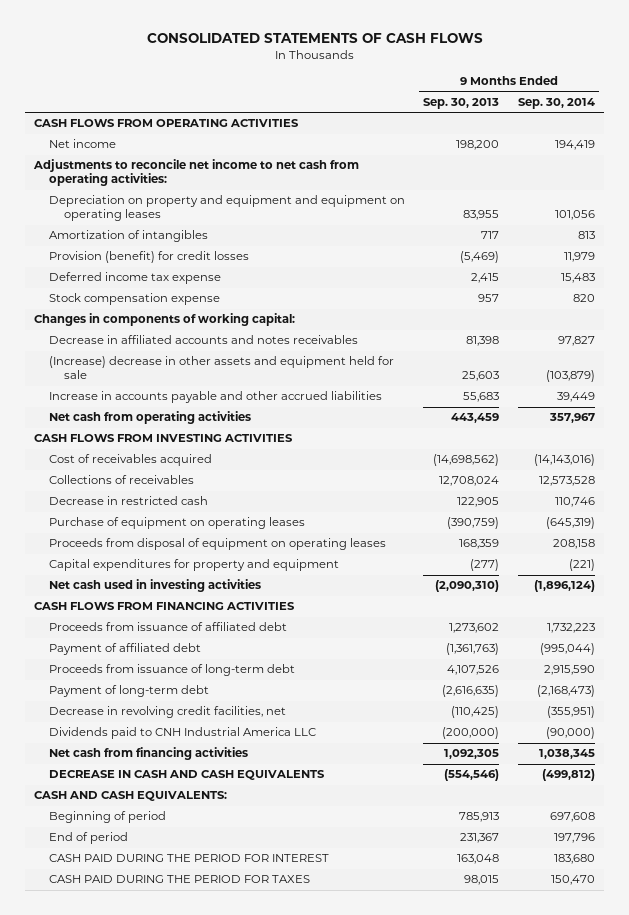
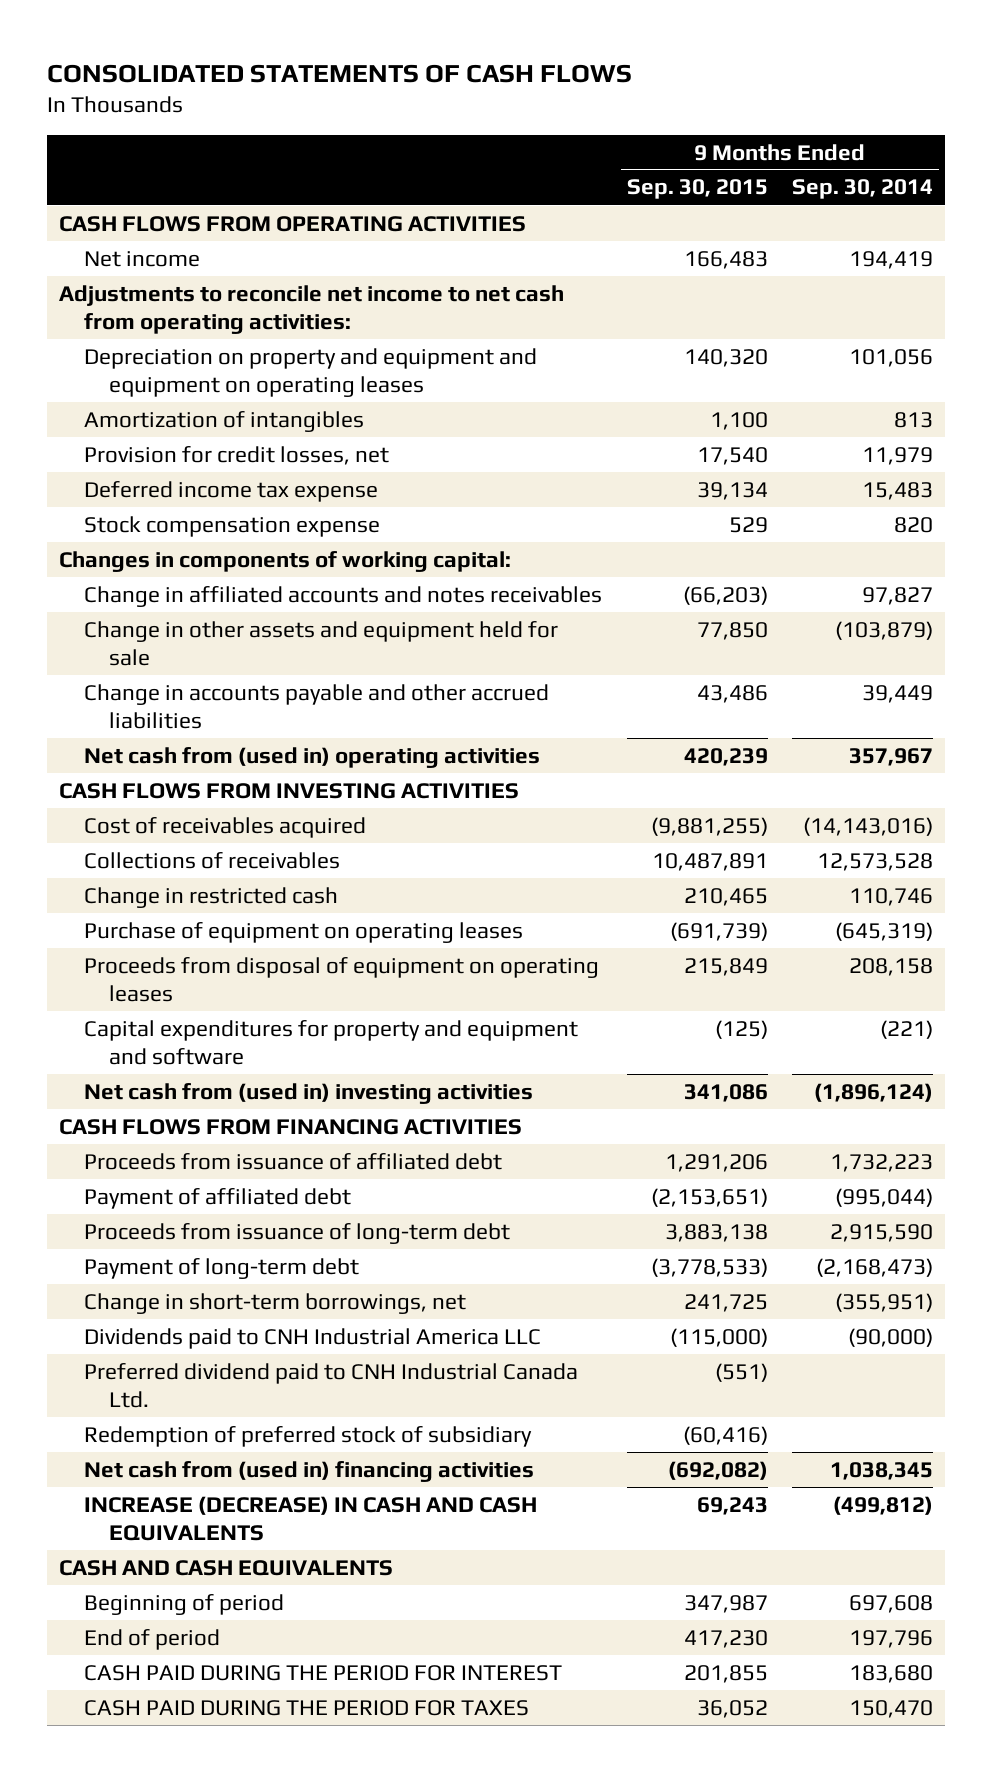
[423,97,500,109] Sep. 30, 2013 -> none
none -> [626,179,768,200] Sep. 30, 2015
[49,251,250,264] Provision (benefit) for credit losses -> [84,445,390,465] Provision for credit losses, net
[49,335,359,345] Decrease in affiliated accounts and notes receivables -> [84,585,603,607] Change in affiliated accounts and notes receivables
[49,356,395,380] (Increase) decrease in other assets and equipment held for sale -> [84,620,559,667] Change in other assets and equipment held for sale
[49,391,383,404] Increase in accounts payable and other accrued liabilities -> [84,683,550,730] Change in accounts payable and other accrued liabilities
[49,411,252,425] Net cash from operating activities -> [84,746,541,768] Net cash from (used in) operating activities
[49,496,209,506] Decrease in restricted cash -> [84,886,339,908] Change in restricted cash
[49,559,340,572] Capital expenditures for property and equipment -> [84,1019,579,1066] Capital expenditures for property and equipment and software
[49,579,262,593] Net cash used in investing activities -> [84,1082,534,1104] Net cash from (used in) investing activities
[49,706,287,719] Decrease in revolving credit facilities, net -> [84,1292,467,1314] Change in short-term borrowings, net
none -> [84,1362,579,1409] Preferred dividend paid to CNH Industrial Canada Ltd.
none -> [84,1425,533,1447] Redemption of preferred stock of subsidiary
[49,747,249,761] Net cash from financing activities -> [84,1460,535,1482] Net cash from (used in) financing activities
[49,770,326,781] DECREASE IN CASH AND CASH EQUIVALENTS -> [84,1495,538,1542] INCREASE (DECREASE) IN CASH AND CASH EQUIVALENTS
[34,791,228,802] CASH AND CASH EQUIVALENTS: -> [59,1559,394,1576] CASH AND CASH EQUIVALENTS

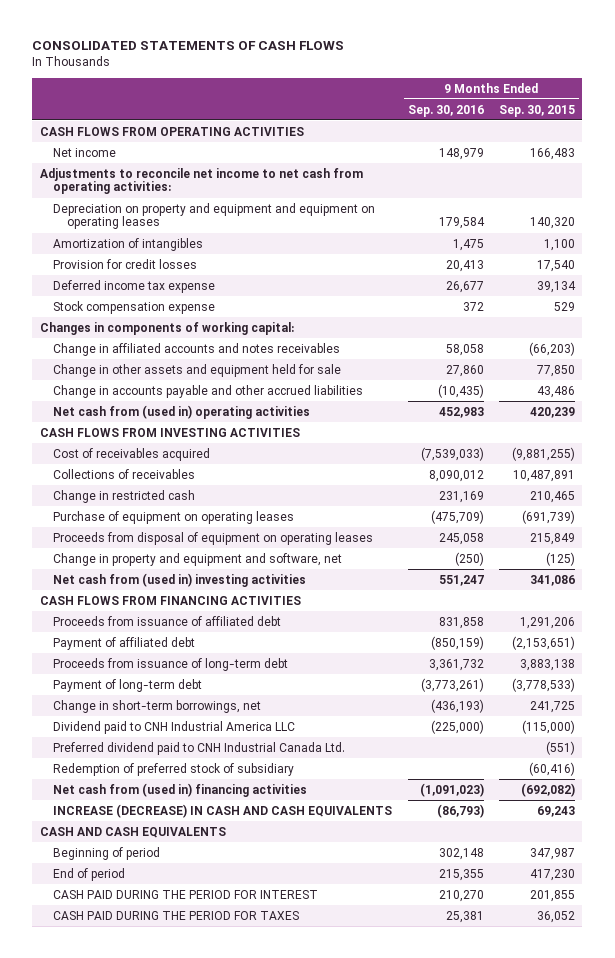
[791,179,933,200] Sep. 30, 2014 -> none
none -> [407,104,484,117] Sep. 30, 2016
[84,445,390,465] Provision for credit losses, net -> [53,258,198,269] Provision for credit losses
[84,1019,579,1066] Capital expenditures for property and equipment and software -> [53,552,343,566] Change in property and equipment and software, net
[84,1327,542,1349] Dividends paid to CNH Industrial America LLC -> [53,720,296,734] Dividend paid to CNH Industrial America LLC

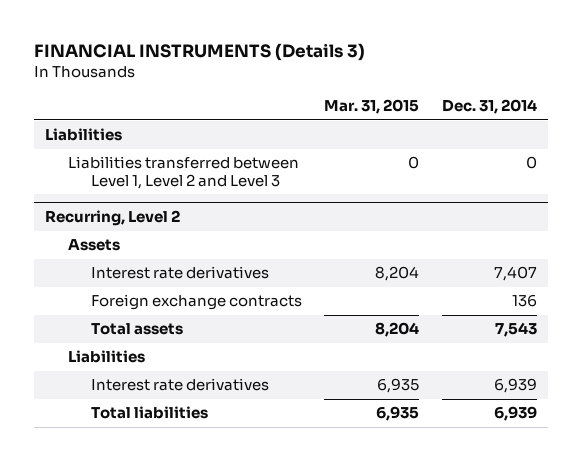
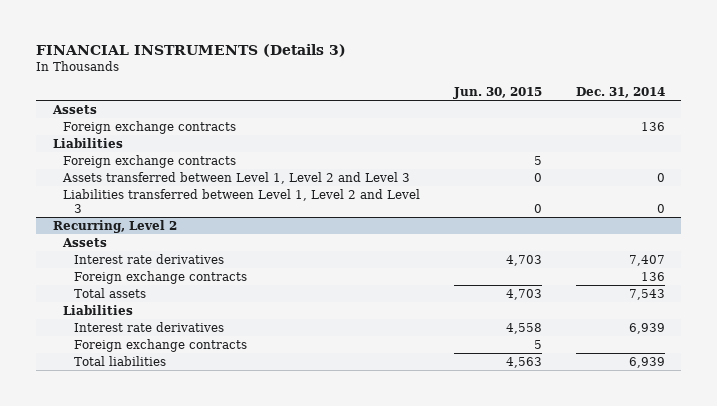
[324,99,420,115] Mar. 31, 2015 -> none
none -> [452,86,542,99] Jun. 30, 2015
none -> [51,104,97,114] Assets
none -> [63,120,237,134] Foreign exchange contracts
none -> [63,154,237,168] Foreign exchange contracts
none -> [62,171,411,184] Assets transferred between Level 1, Level 2 and Level 3
none -> [74,338,248,352] Foreign exchange contracts

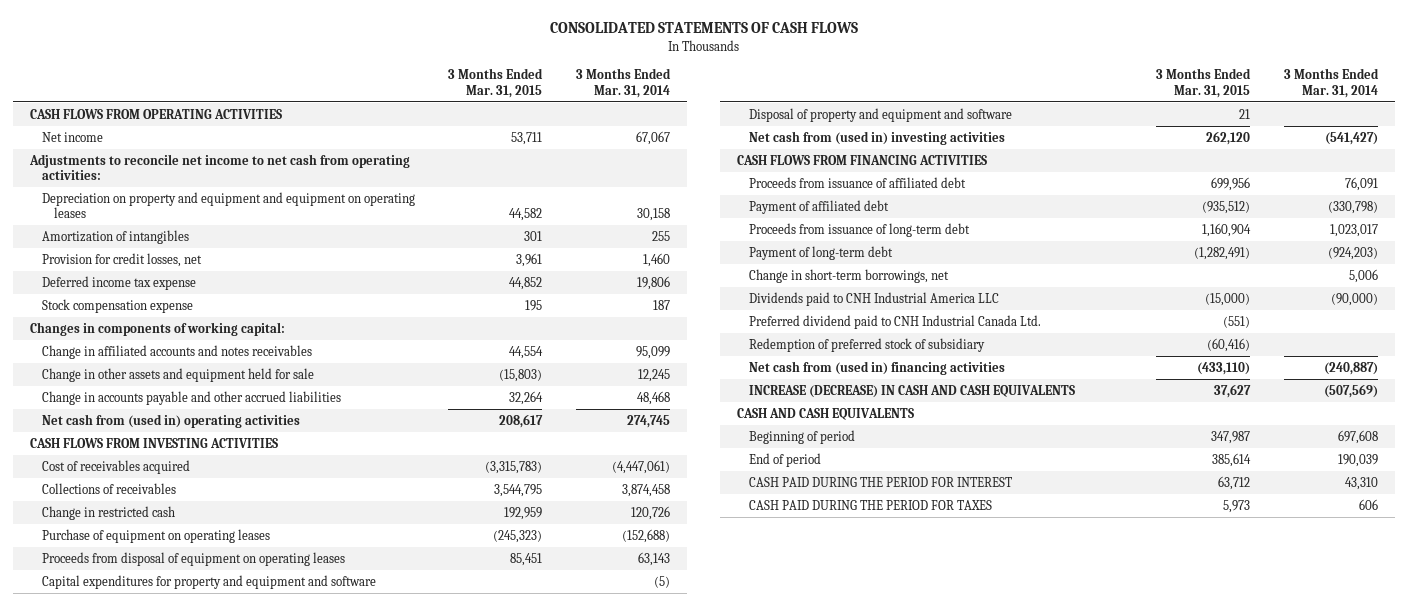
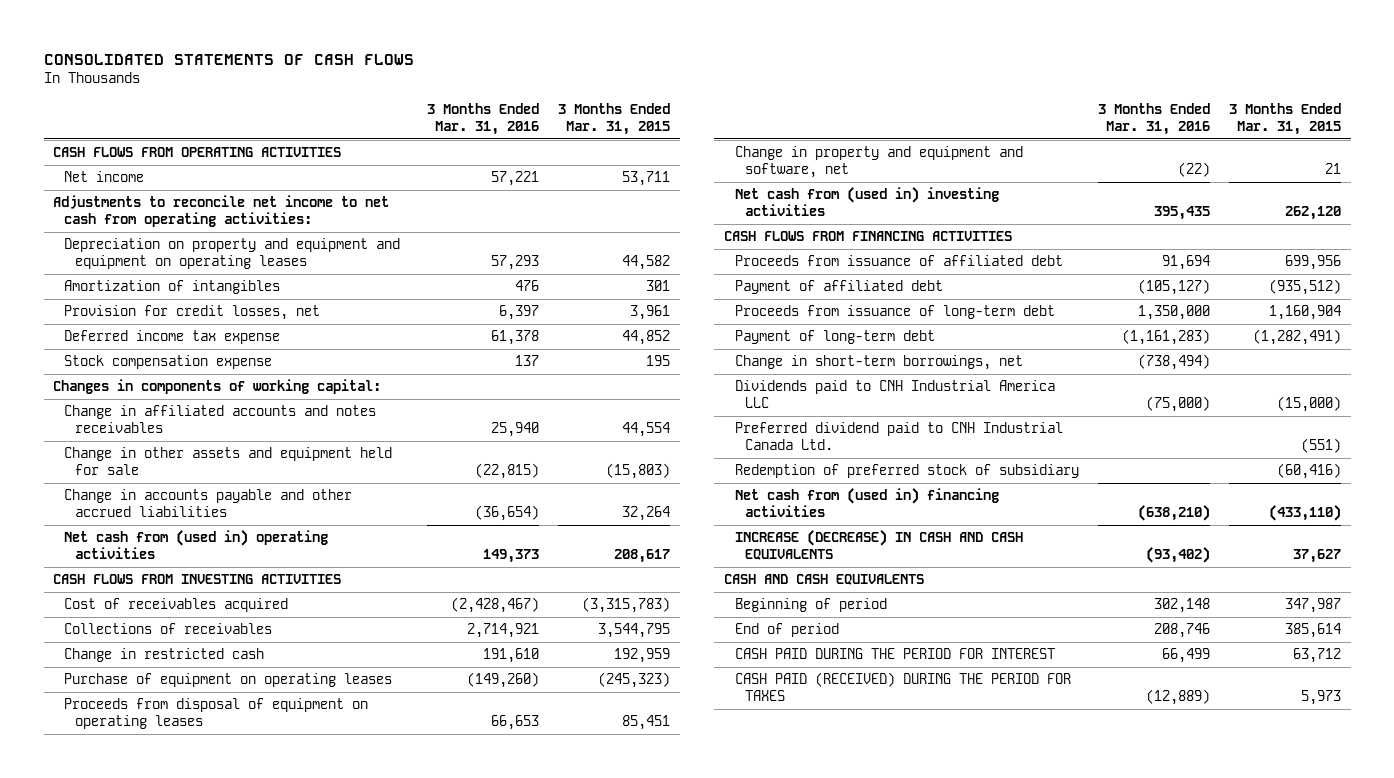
[576,68,672,99] 3 Months Ended Mar. 31, 2014 -> none
none -> [427,103,540,135] 3 Months Ended Mar. 31, 2016
[41,574,376,589] Capital expenditures for property and equipment and software -> none
[749,107,1013,122] Disposal of property and equipment and software -> none
none -> [734,146,1023,178] Change in property and equipment and software, net
[749,499,993,510] CASH PAID DURING THE PERIOD FOR TAXES -> [734,672,1071,701] CASH PAID (RECEIVED) DURING THE PERIOD FOR TAXES

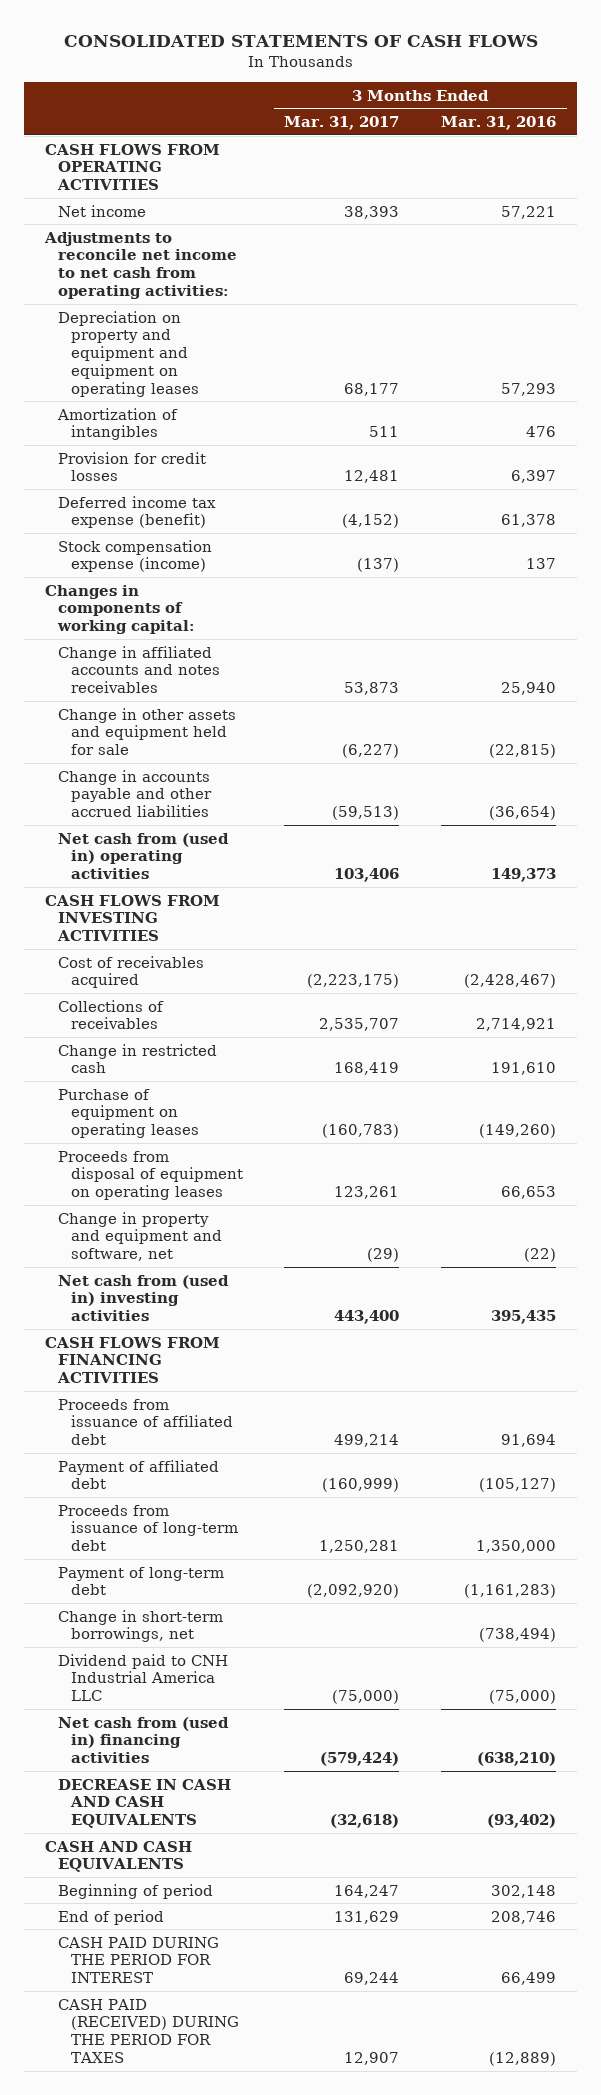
[558,103,671,135] 3 Months Ended Mar. 31, 2015 -> none
none -> [284,116,400,131] Mar. 31, 2017
[63,305,320,321] Provision for credit losses, net -> [57,451,206,482] Provision for credit losses
[63,330,280,345] Deferred income tax expense -> [57,495,216,529] Deferred income tax expense (benefit)
[63,355,272,370] Stock compensation expense -> [57,539,212,573] Stock compensation expense (income)
[734,422,1063,450] Preferred dividend paid to CNH Industrial Canada Ltd. -> none
[734,464,1079,479] Redemption of preferred stock of subsidiary -> none
[734,380,1055,408] Dividends paid to CNH Industrial America LLC -> [57,1653,228,1702] Dividend paid to CNH Industrial America LLC
[734,530,1023,560] INCREASE (DECREASE) IN CASH AND CASH EQUIVALENTS -> [57,1778,231,1829] DECREASE IN CASH AND CASH EQUIVALENTS

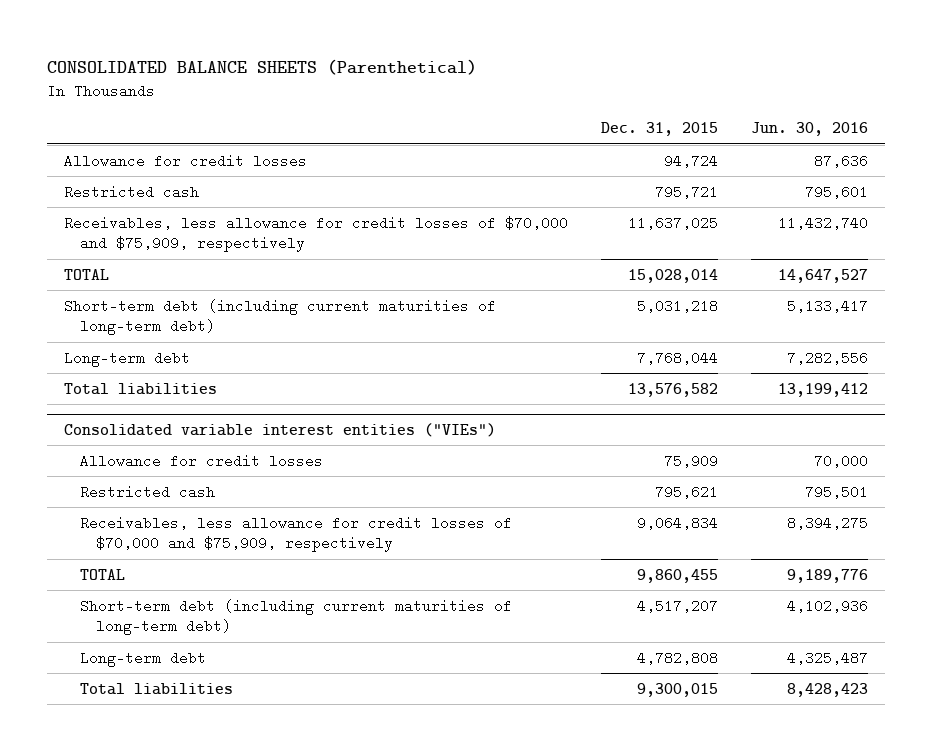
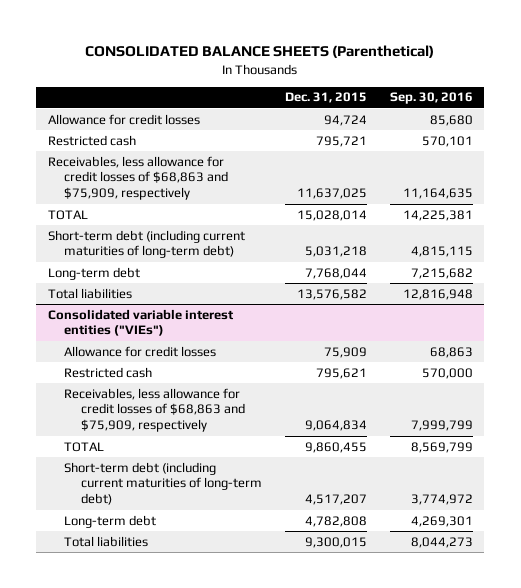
[751,122,869,137] Jun. 30, 2016 -> none
none -> [389,92,473,105] Sep. 30, 2016
[63,215,568,253] Receivables, less allowance for credit losses of $70,000 and $75,909, respectively -> [47,155,229,201] Receivables, less allowance for credit losses of $68,863 and $75,909, respectively
[79,515,512,553] Receivables, less allowance for credit losses of $70,000 and $75,909, respectively -> [64,387,245,433] Receivables, less allowance for credit losses of $68,863 and $75,909, respectively

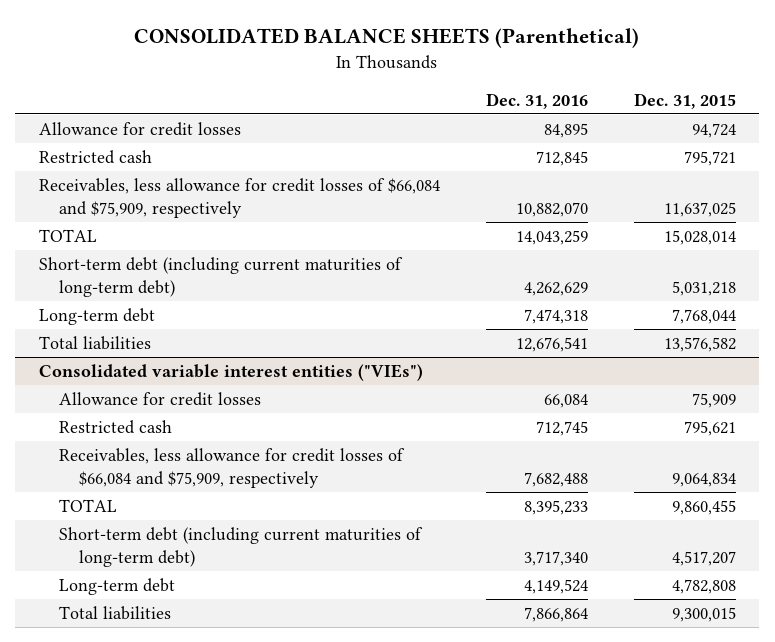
[389,92,473,105] Sep. 30, 2016 -> none
none -> [485,92,588,109] Dec. 31, 2016
[47,155,229,201] Receivables, less allowance for credit losses of $68,863 and $75,909, respectively -> [38,177,440,218] Receivables, less allowance for credit losses of $66,084 and $75,909, respectively
[64,387,245,433] Receivables, less allowance for credit losses of $68,863 and $75,909, respectively -> [58,447,405,488] Receivables, less allowance for credit losses of $66,084 and $75,909, respectively

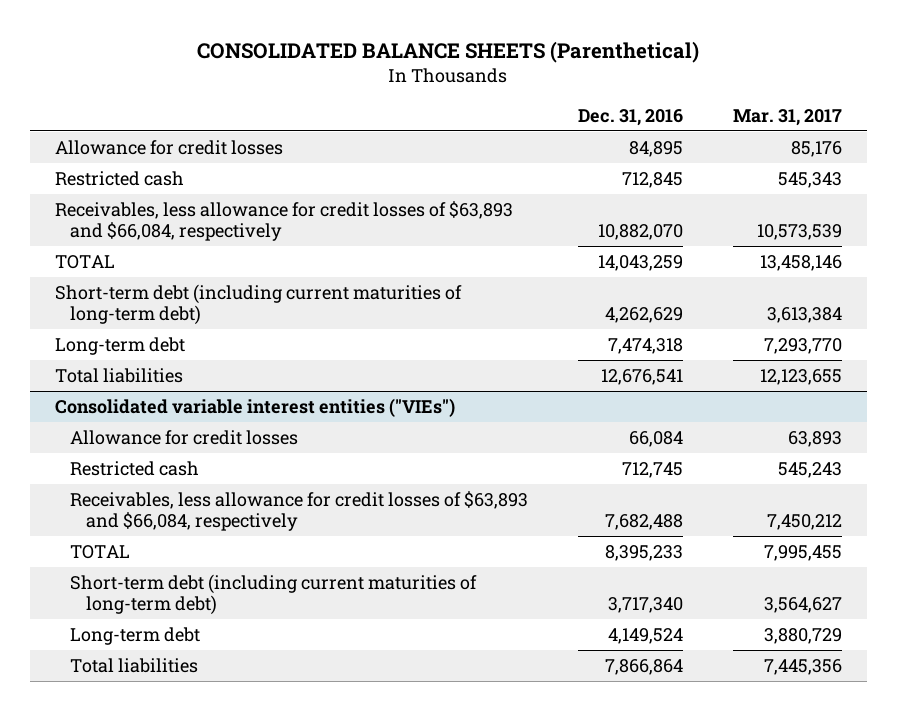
[634,92,737,109] Dec. 31, 2015 -> none
none -> [732,108,842,126] Mar. 31, 2017
[38,177,440,218] Receivables, less allowance for credit losses of $66,084 and $75,909, respectively -> [55,201,514,242] Receivables, less allowance for credit losses of $63,893 and $66,084, respectively
[58,447,405,488] Receivables, less allowance for credit losses of $66,084 and $75,909, respectively -> [70,491,529,532] Receivables, less allowance for credit losses of $63,893 and $66,084, respectively

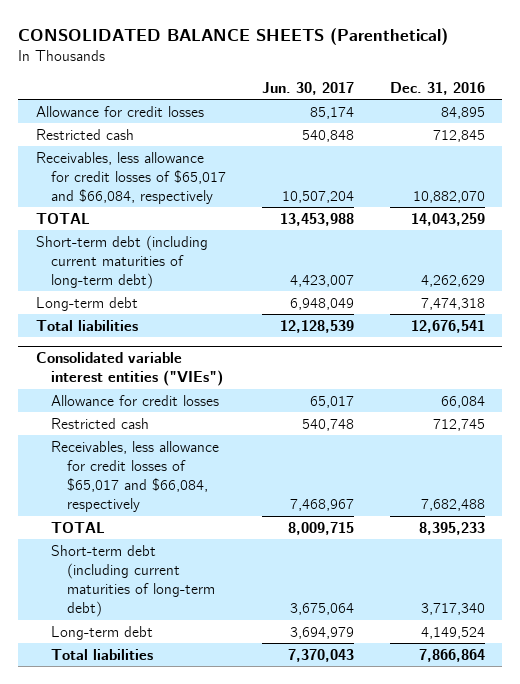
[732,108,842,126] Mar. 31, 2017 -> none
none -> [261,81,354,95] Jun. 30, 2017
[55,201,514,242] Receivables, less allowance for credit losses of $63,893 and $66,084, respectively -> [35,151,227,205] Receivables, less allowance for credit losses of $65,017 and $66,084, respectively
[70,491,529,532] Receivables, less allowance for credit losses of $63,893 and $66,084, respectively -> [51,440,220,513] Receivables, less allowance for credit losses of $65,017 and $66,084, respectively

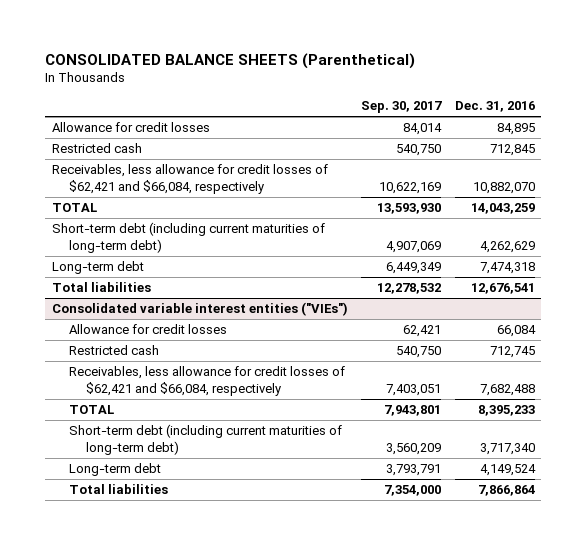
[261,81,354,95] Jun. 30, 2017 -> none
none -> [361,101,443,114] Sep. 30, 2017
[35,151,227,205] Receivables, less allowance for credit losses of $65,017 and $66,084, respectively -> [51,164,328,194] Receivables, less allowance for credit losses of $62,421 and $66,084, respectively
[51,440,220,513] Receivables, less allowance for credit losses of $65,017 and $66,084, respectively -> [69,366,346,396] Receivables, less allowance for credit losses of $62,421 and $66,084, respectively

